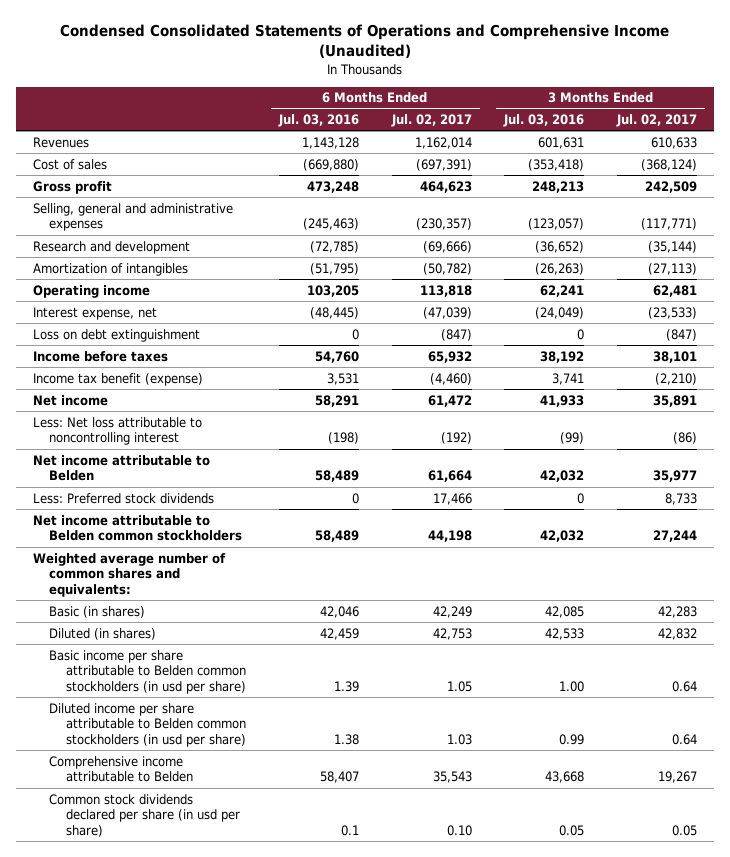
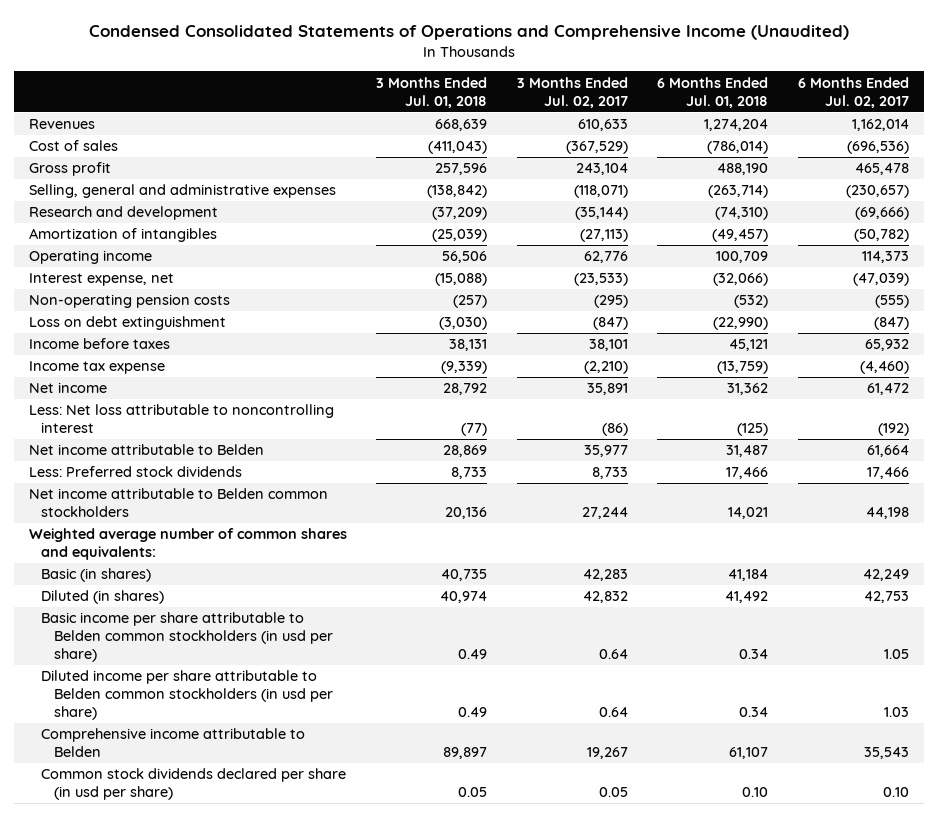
[277,114,359,128] Jul. 03, 2016 -> none
[503,114,585,128] Jul. 03, 2016 -> none
none -> [376,76,488,108] 3 Months Ended Jul. 01, 2018
none -> [657,76,769,108] 6 Months Ended Jul. 01, 2018
[415,158,472,171] (697,391) -> [846,141,909,155] (696,536)
[641,158,698,171] (368,124) -> [565,141,628,155] (367,529)
[419,180,472,193] 464,623 -> [854,163,909,176] 465,478
[645,180,698,193] 242,509 -> [575,163,628,176] 243,104
[415,218,472,231] (230,357) -> [845,185,909,199] (230,657)
[641,218,698,231] (117,771) -> [573,185,628,199] (118,071)
[419,284,472,297] 113,818 -> [861,251,909,264] 114,373
[653,284,698,297] 62,481 -> [583,251,628,264] 62,776
none -> [28,294,230,309] Non-operating pension costs
[32,372,203,386] Income tax benefit (expense) -> [28,361,165,375] Income tax expense

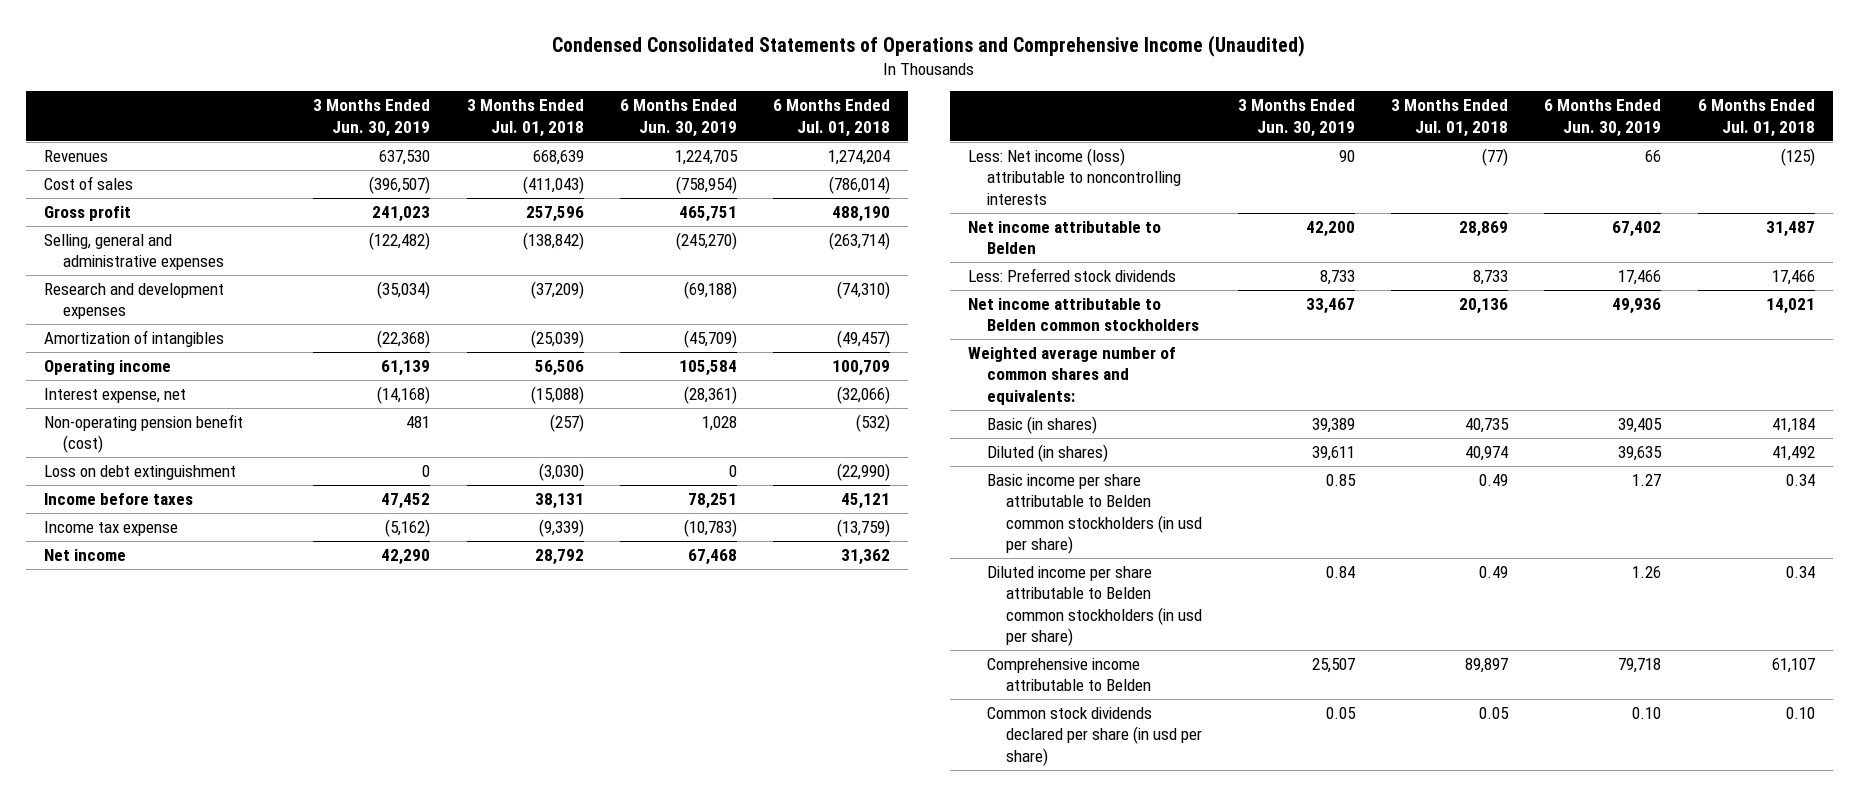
[516,76,628,108] 3 Months Ended Jul. 02, 2017 -> none
[797,76,909,108] 6 Months Ended Jul. 02, 2017 -> none
none -> [313,99,431,137] 3 Months Ended Jun. 30, 2019
none -> [619,99,737,137] 6 Months Ended Jun. 30, 2019
[28,206,218,221] Research and development -> [43,282,224,320] Research and development expenses
[28,294,230,309] Non-operating pension costs -> [43,413,243,454] Non-operating pension benefit (cost)
[28,404,334,434] Less: Net loss attributable to noncontrolling interest -> [968,147,1182,205] Less: Net income (loss) attributable to noncontrolling interests

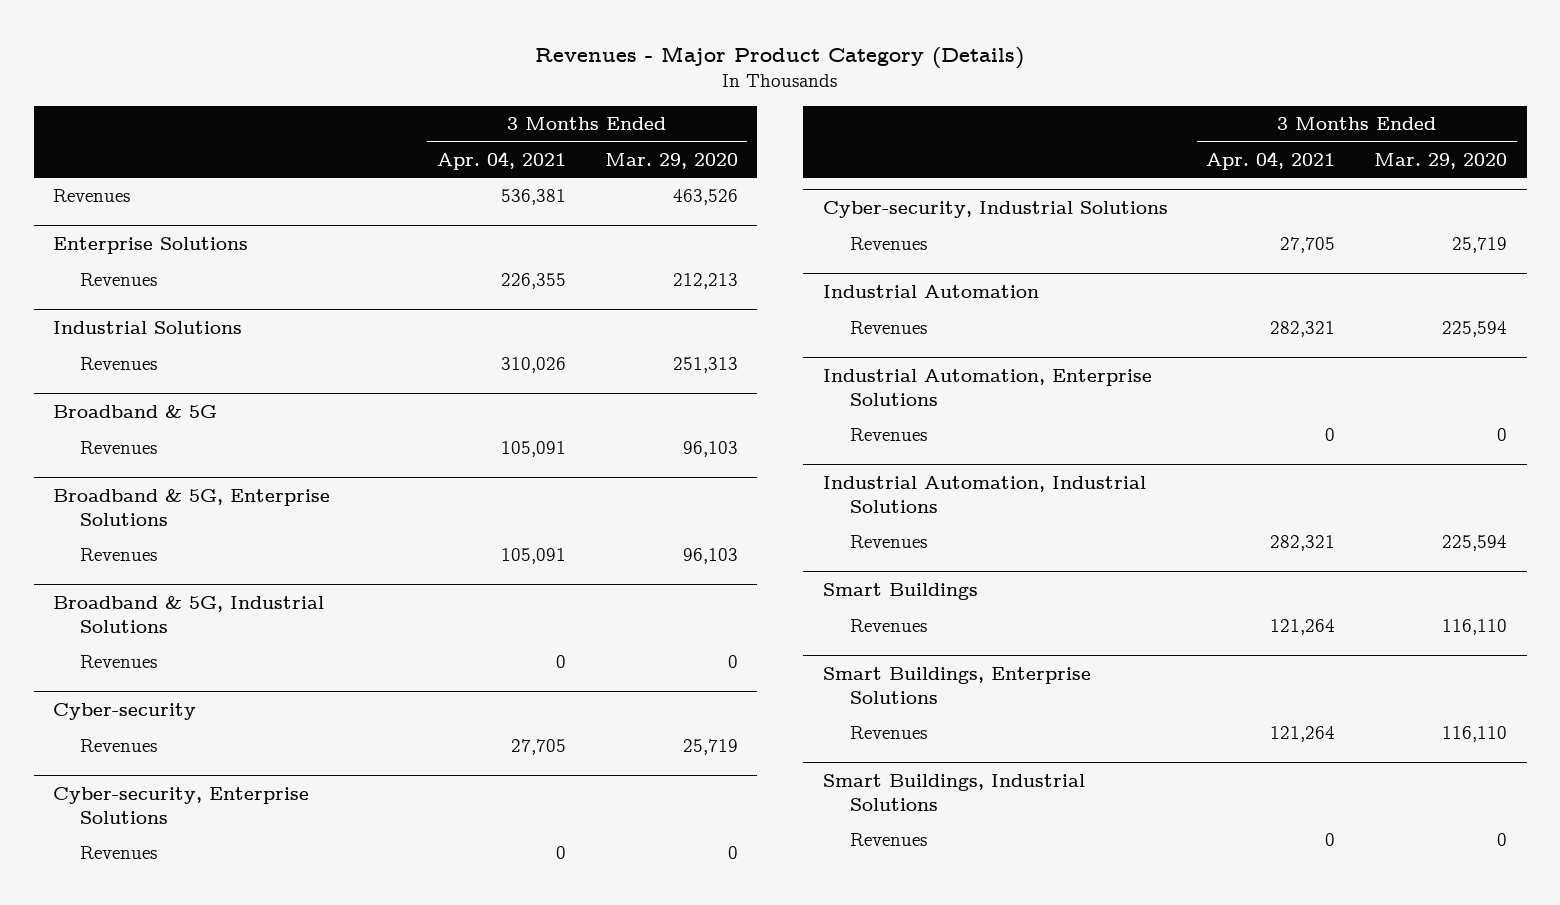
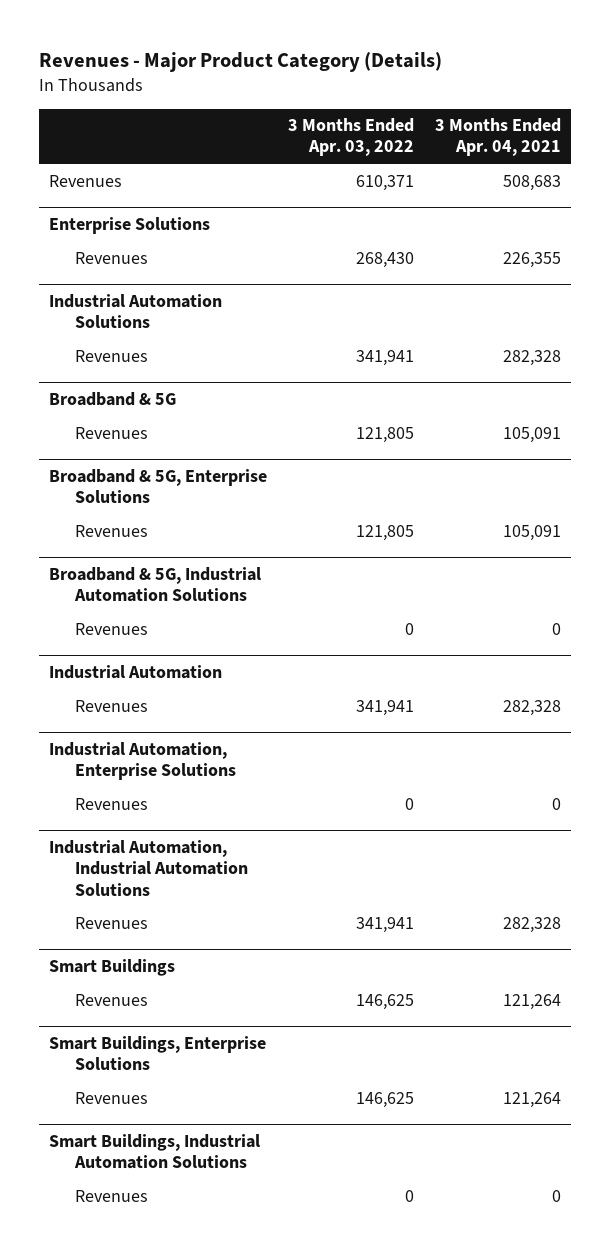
[604,152,738,169] Mar. 29, 2020 -> none
none -> [288,118,415,157] 3 Months Ended Apr. 03, 2022
[500,189,566,206] 536,381 -> [502,174,561,191] 508,683
[52,321,242,335] Industrial Solutions -> [49,294,223,329] Industrial Automation Solutions
[500,357,566,374] 310,026 -> [502,349,561,366] 282,328
[80,655,158,669] Revenues -> none
[52,703,196,721] Cyber-security -> none
[80,739,158,753] Revenues -> none
[52,787,309,824] Cyber-security, Enterprise Solutions -> none
[52,596,324,633] Broadband & 5G, Industrial Solutions -> [49,567,262,603] Broadband & 5G, Industrial Automation Solutions
[822,201,1168,219] Cyber-security, Industrial Solutions -> none
[850,237,928,251] Revenues -> none
[1270,321,1336,338] 282,321 -> [502,699,561,716] 282,328
[822,476,1146,513] Industrial Automation, Industrial Solutions -> [49,840,248,896] Industrial Automation, Industrial Automation Solutions
[1270,535,1336,552] 282,321 -> [502,916,561,933] 282,328
[822,774,1085,811] Smart Buildings, Industrial Solutions -> [49,1134,261,1170] Smart Buildings, Industrial Automation Solutions

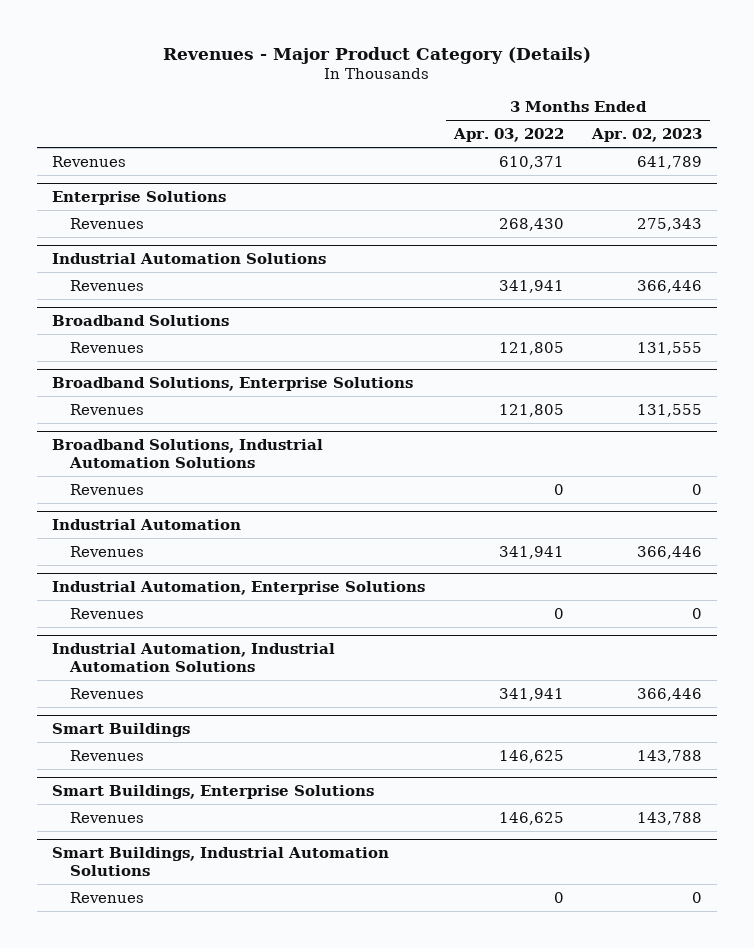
[434,118,561,157] 3 Months Ended Apr. 04, 2021 -> none
none -> [591,128,703,143] Apr. 02, 2023
[49,392,177,407] Broadband & 5G -> [51,315,229,327] Broadband Solutions
[49,469,268,504] Broadband & 5G, Enterprise Solutions -> [51,377,413,392] Broadband Solutions, Enterprise Solutions
[49,567,262,603] Broadband & 5G, Industrial Automation Solutions -> [51,439,323,468] Broadband Solutions, Industrial Automation Solutions

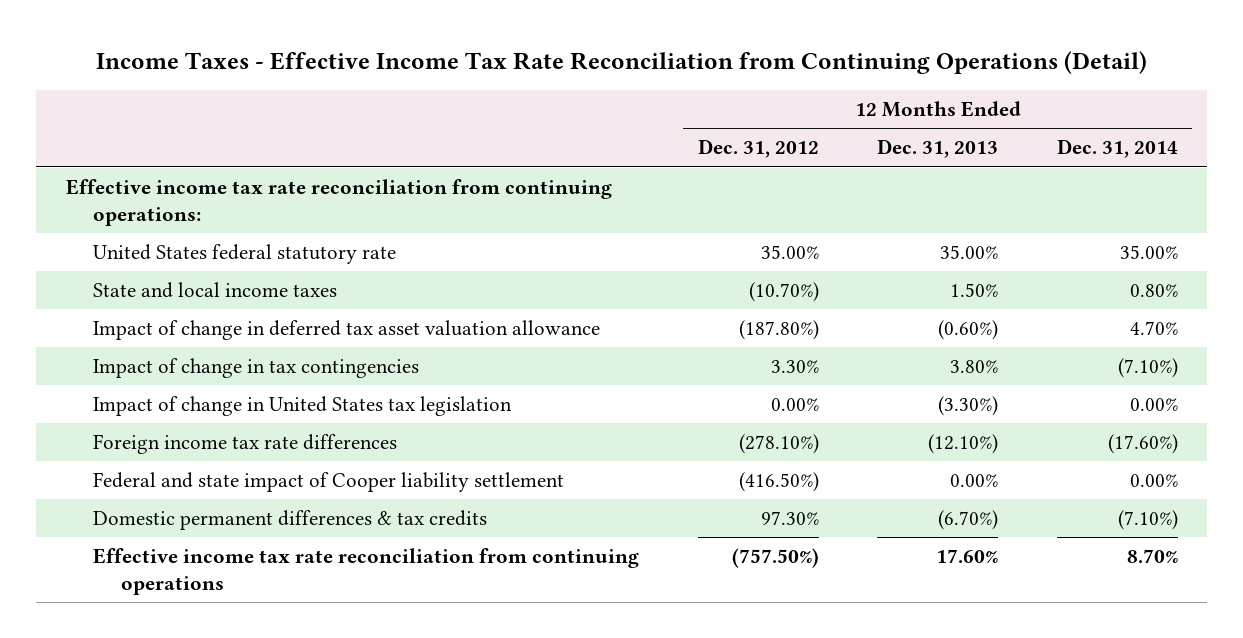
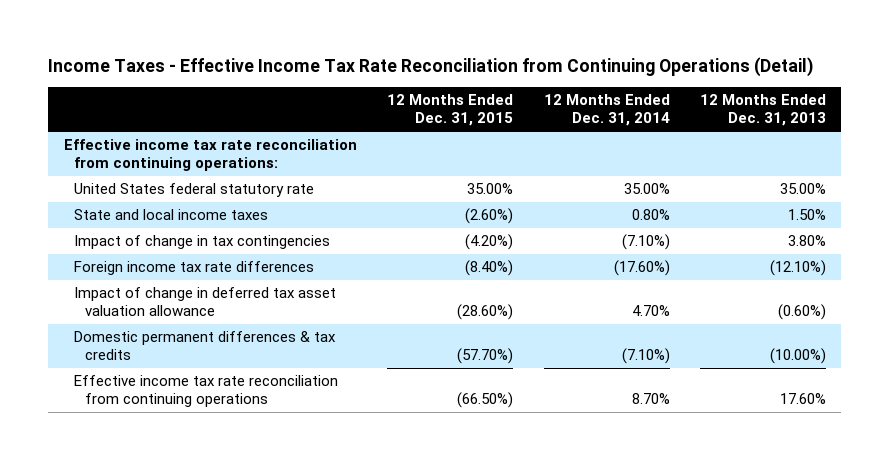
[697,139,819,159] Dec. 31, 2012 -> none
none -> [387,94,514,127] 12 Months Ended Dec. 31, 2015
[93,395,513,416] Impact of change in United States tax legislation -> none
[93,471,565,492] Federal and state impact of Cooper liability settlement -> none
[93,319,601,340] Impact of change in deferred tax asset valuation allowance -> [74,287,337,317] Impact of change in deferred tax asset valuation allowance
[938,509,999,530] (6.70%) -> [770,348,827,365] (10.00%)

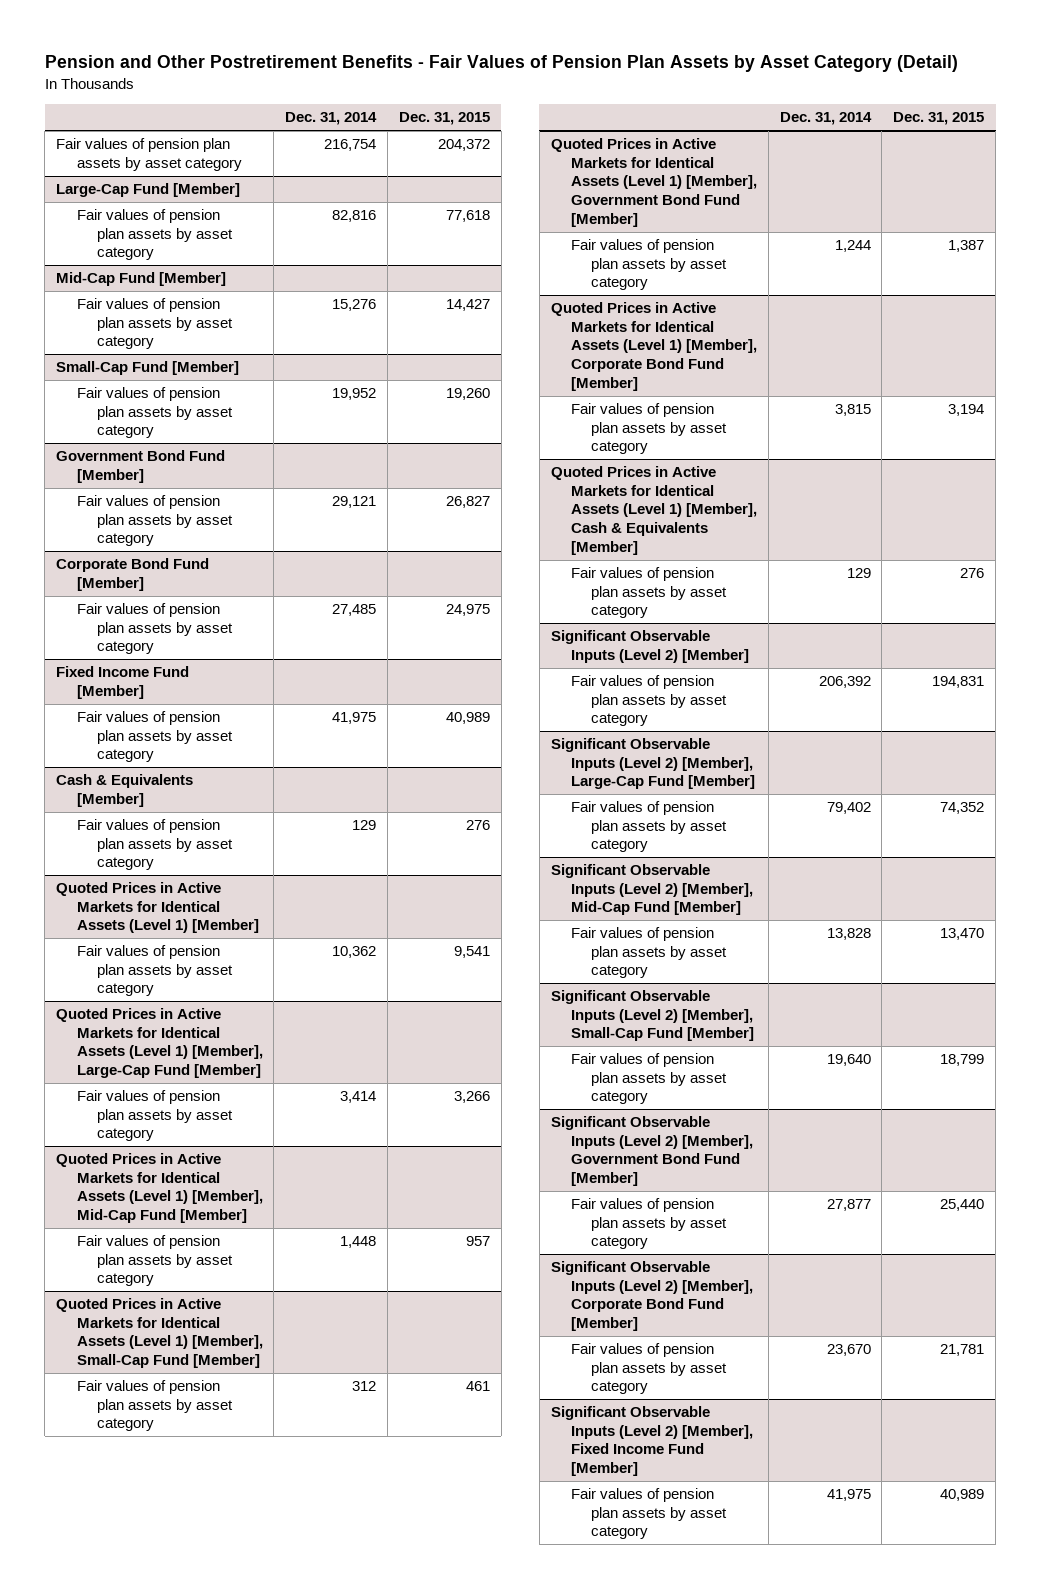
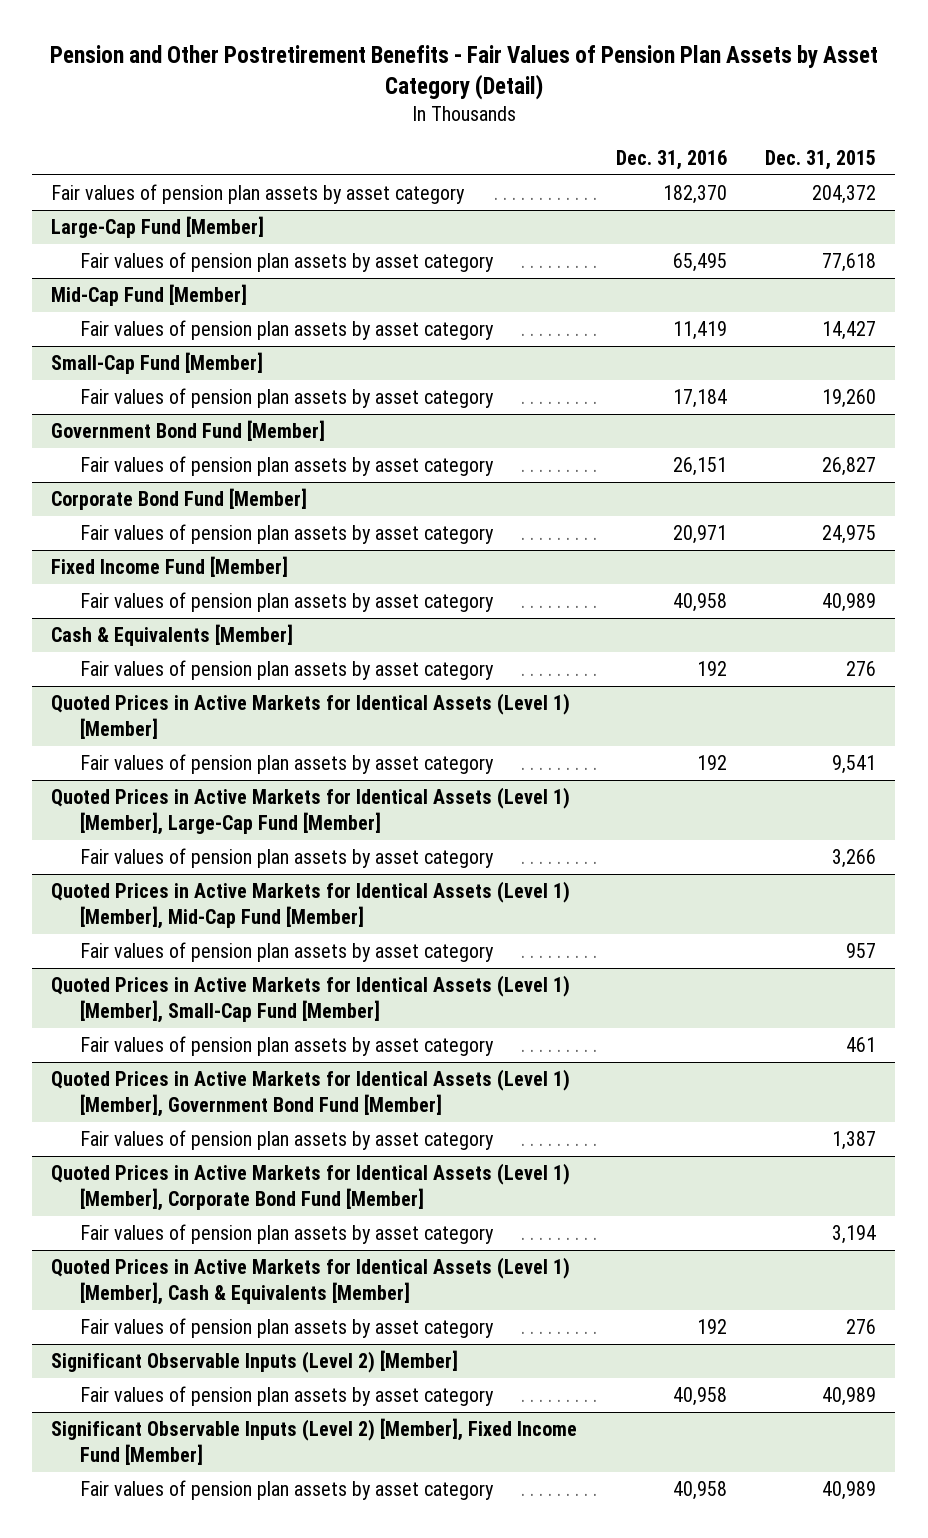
[285,112,378,126] Dec. 31, 2014 -> none
none -> [615,149,727,170] Dec. 31, 2016
[550,738,755,790] Significant Observable Inputs (Level 2) [Member], Large-Cap Fund [Member] -> none
[570,801,728,853] Fair values of pension plan assets by asset category -> none
[550,864,753,916] Significant Observable Inputs (Level 2) [Member], Mid-Cap Fund [Member] -> none
[570,927,728,979] Fair values of pension plan assets by asset category -> none
[550,990,754,1042] Significant Observable Inputs (Level 2) [Member], Small-Cap Fund [Member] -> none
[570,1053,728,1105] Fair values of pension plan assets by asset category -> none
[550,1116,753,1187] Significant Observable Inputs (Level 2) [Member], Government Bond Fund [Member] -> none
[570,1198,728,1250] Fair values of pension plan assets by asset category -> none
[550,1261,753,1332] Significant Observable Inputs (Level 2) [Member], Corporate Bond Fund [Member] -> none
[570,1343,728,1395] Fair values of pension plan assets by asset category -> none
[932,676,985,689] 194,831 -> [822,1387,877,1407] 40,989

